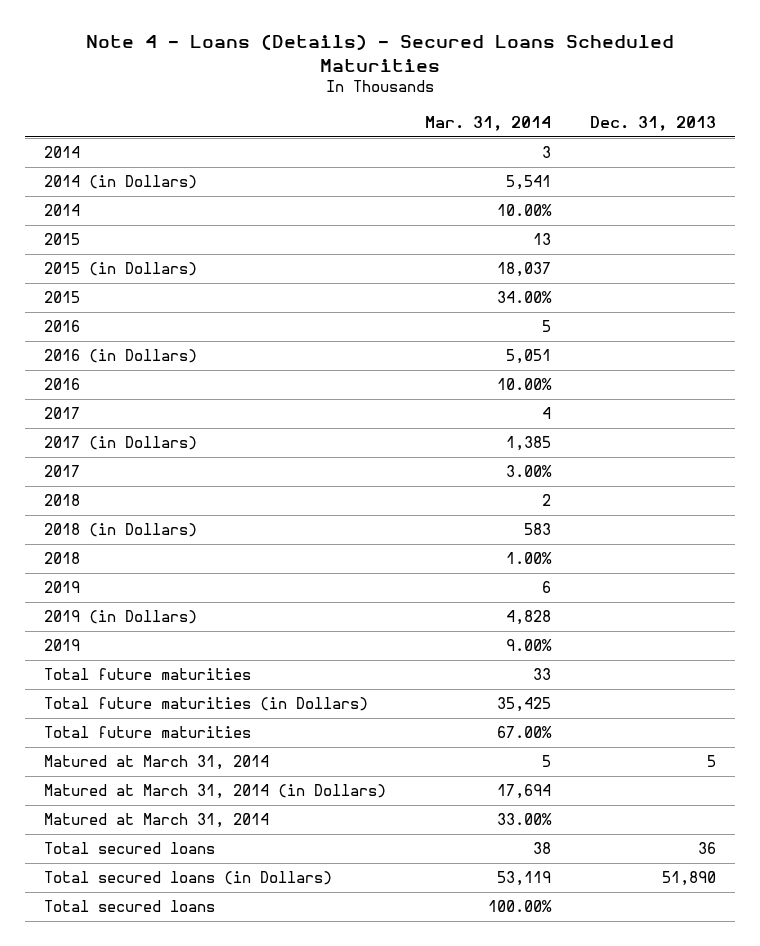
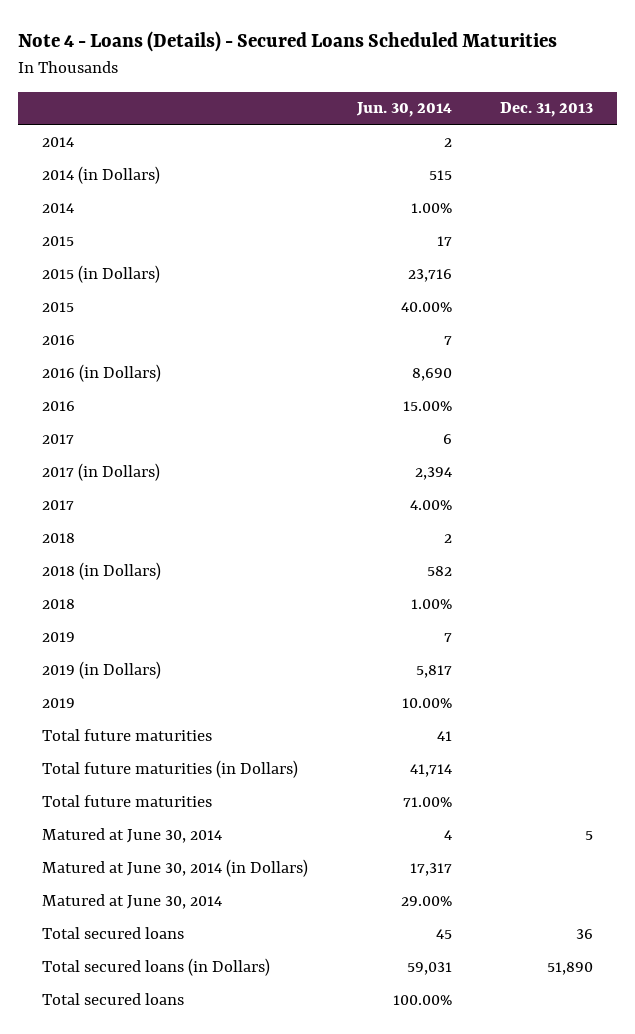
[424,115,551,131] Mar. 31, 2014 -> none
none -> [355,102,452,118] Jun. 30, 2014
[44,755,270,771] Matured at March 31, 2014 -> [42,827,223,843] Matured at June 30, 2014
[44,784,387,800] Matured at March 31, 2014 (in Dollars) -> [42,858,309,877] Matured at June 30, 2014 (in Dollars)
[44,813,270,829] Matured at March 31, 2014 -> [42,893,223,909] Matured at June 30, 2014

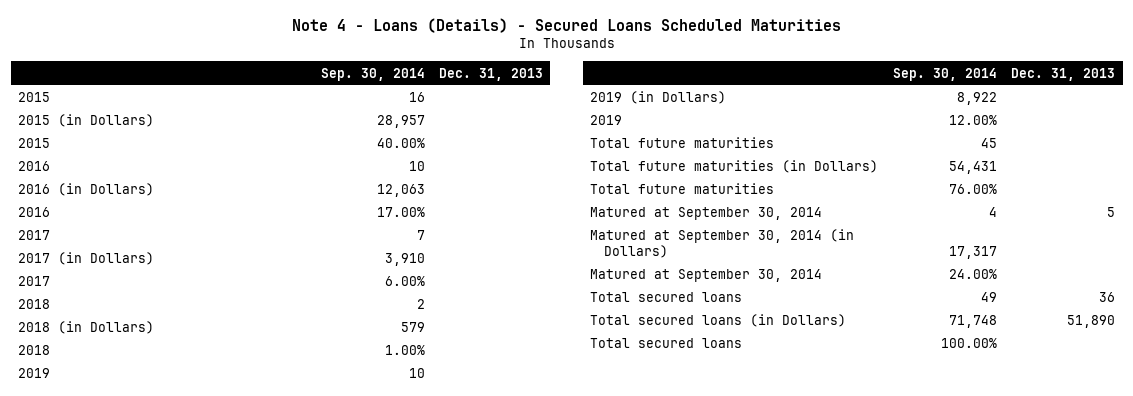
[355,102,452,118] Jun. 30, 2014 -> none
none -> [320,67,425,81] Sep. 30, 2014
[42,136,75,147] 2014 -> none
[42,165,161,184] 2014 (in Dollars) -> none
[42,202,75,213] 2014 -> none
[42,827,223,843] Matured at June 30, 2014 -> [590,207,823,221] Matured at September 30, 2014
[42,858,309,877] Matured at June 30, 2014 (in Dollars) -> [590,229,855,259] Matured at September 30, 2014 (in Dollars)
[42,893,223,909] Matured at June 30, 2014 -> [590,269,823,283] Matured at September 30, 2014

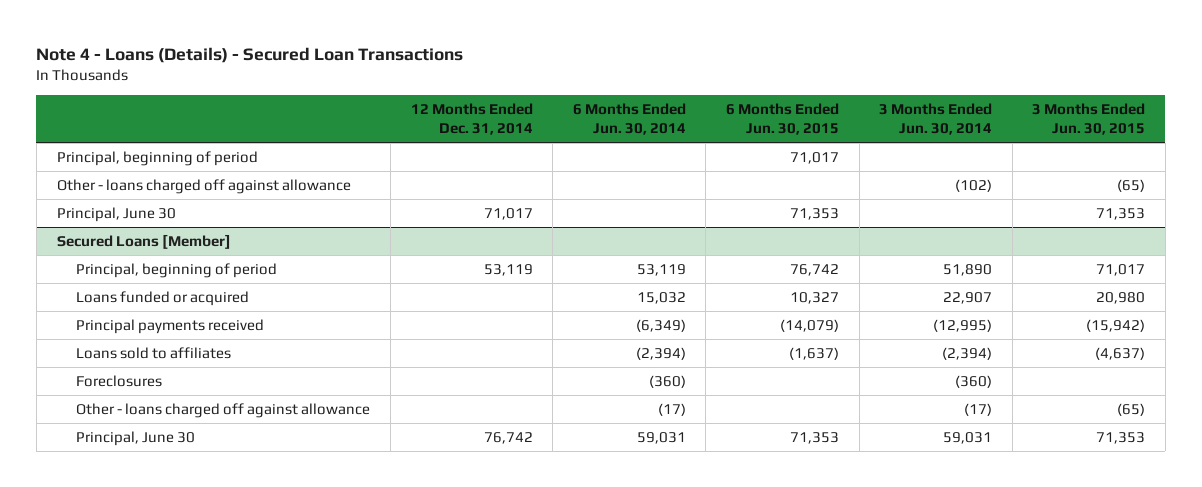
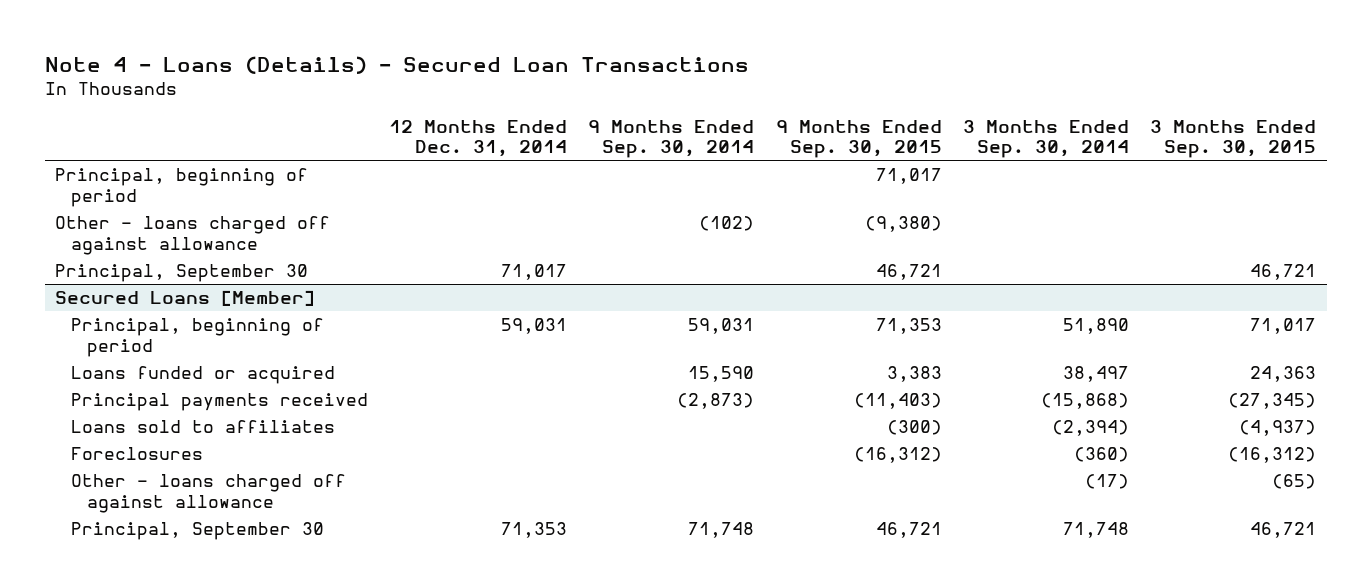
[572,103,686,136] 6 Months Ended Jun. 30, 2014 -> none
[725,103,839,136] 6 Months Ended Jun. 30, 2015 -> none
[879,103,993,136] 3 Months Ended Jun. 30, 2014 -> none
[1032,103,1146,136] 3 Months Ended Jun. 30, 2015 -> none
none -> [588,119,755,159] 9 Months Ended Sep. 30, 2014
none -> [775,119,942,159] 9 Months Ended Sep. 30, 2015
none -> [962,119,1129,159] 3 Months Ended Sep. 30, 2014
none -> [1150,119,1317,159] 3 Months Ended Sep. 30, 2015
[56,206,176,222] Principal, June 30 -> [55,264,309,283] Principal, September 30
[483,263,533,276] 53,119 -> [501,318,568,335] 59,031
[76,430,196,446] Principal, June 30 -> [71,522,325,541] Principal, September 30
[483,431,533,444] 76,742 -> [501,522,568,539] 71,353

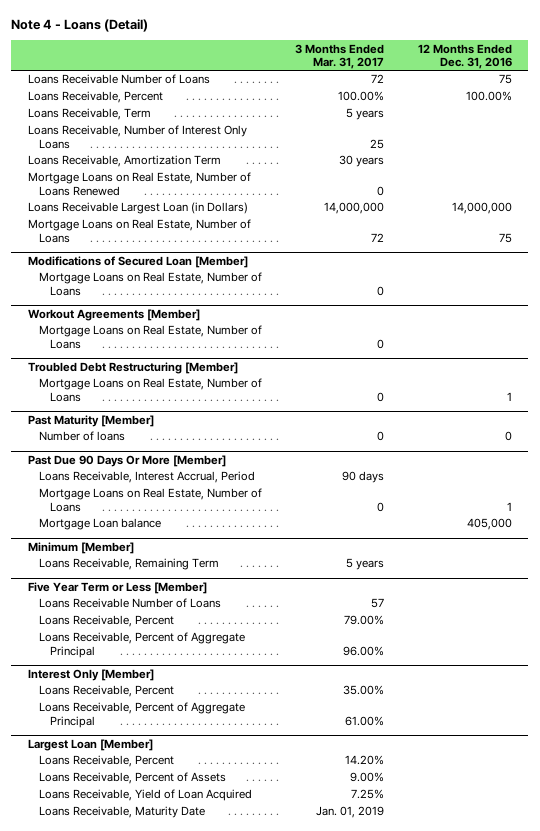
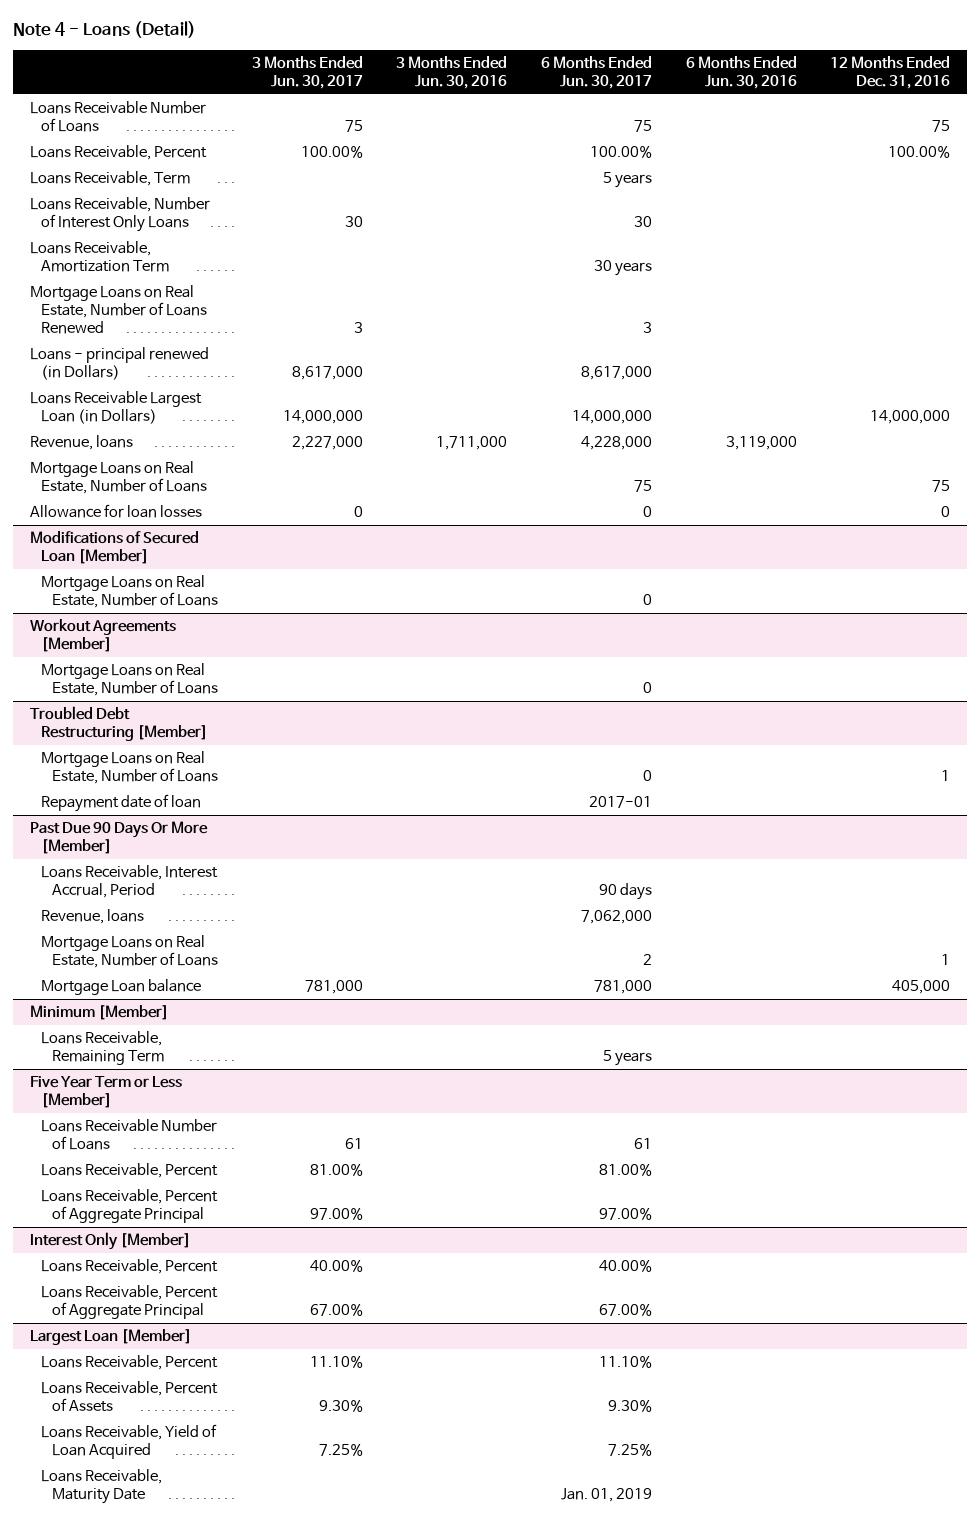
[295,43,385,70] 3 Months Ended Mar. 31, 2017 -> none
none -> [251,56,363,89] 3 Months Ended Jun. 30, 2017
none -> [396,56,508,89] 3 Months Ended Jun. 30, 2016
none -> [541,56,653,89] 6 Months Ended Jun. 30, 2017
none -> [685,56,797,89] 6 Months Ended Jun. 30, 2016
none -> [29,347,209,381] Loans - principal renewed (in Dollars)
none -> [29,435,133,451] Revenue, loans
none -> [29,504,202,519] Allowance for loan losses
[28,415,155,428] Past Maturity [Member] -> none
[39,431,126,442] Number of loans -> none
none -> [40,794,201,813] Repayment date of loan
none -> [40,909,144,925] Revenue, loans

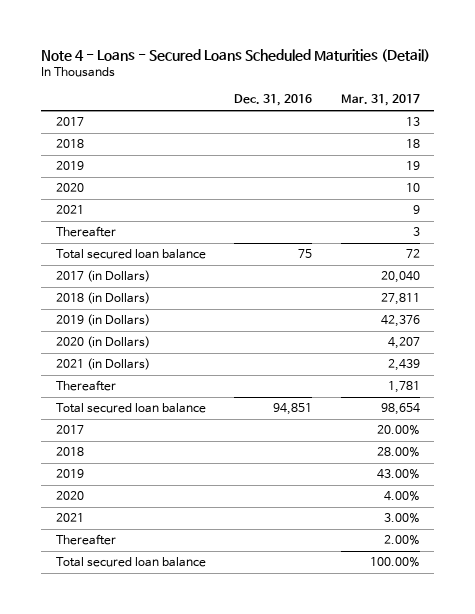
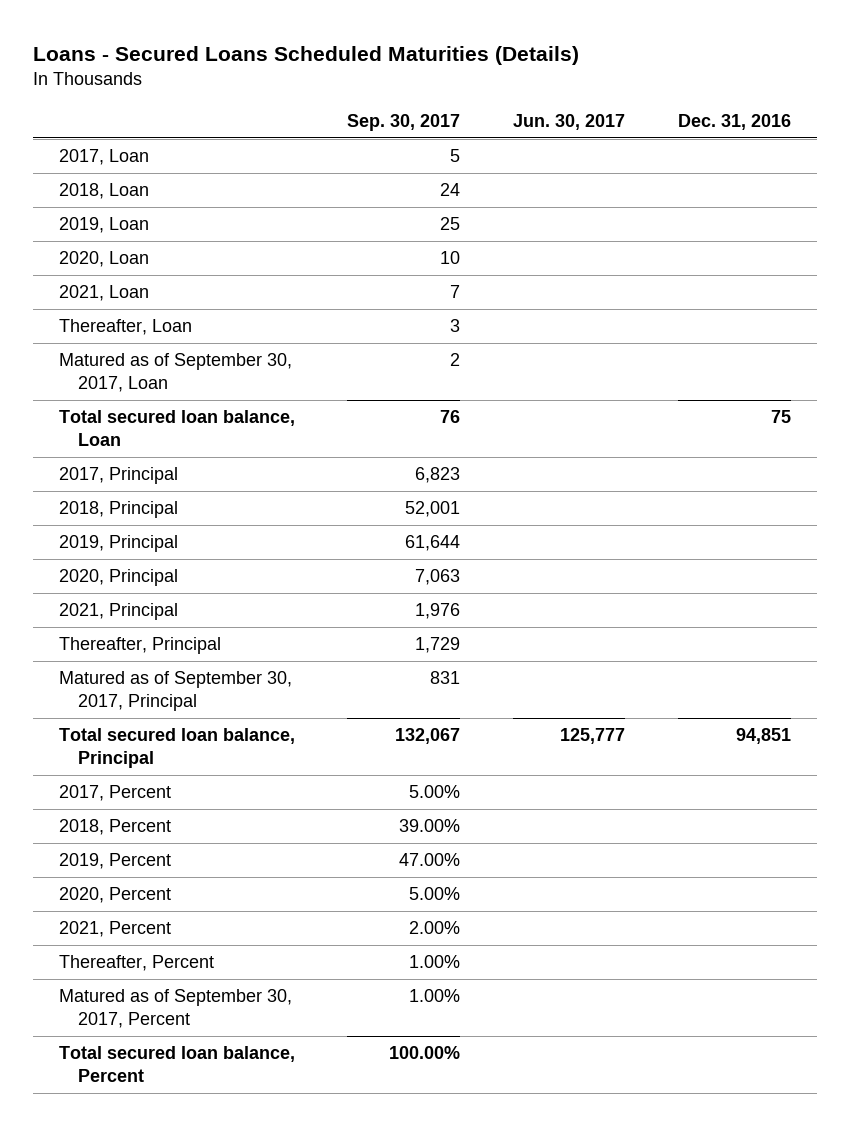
[41,48,431,62] Note 4 - Loans - Secured Loans Scheduled Maturities (Detail) -> [32,45,579,65] Loans - Secured Loans Scheduled Maturities (Details)
[340,94,420,107] Mar. 31, 2017 -> none
none -> [347,113,461,131] Sep. 30, 2017
none -> [513,113,626,130] Jun. 30, 2017
[55,117,84,127] 2017 -> [58,149,149,166] 2017, Loan
[55,139,84,149] 2018 -> [58,183,149,200] 2018, Loan
[55,161,84,171] 2019 -> [58,217,149,234] 2019, Loan
[55,183,84,193] 2020 -> [58,251,149,268] 2020, Loan
[55,205,84,215] 2021 -> [58,285,149,302] 2021, Loan
[55,226,116,238] Thereafter -> [58,319,192,336] Thereafter, Loan
none -> [58,353,292,393] Matured as of September 30, 2017, Loan
[55,249,206,260] Total secured loan balance -> [58,410,295,447] Total secured loan balance, Loan
[55,270,150,283] 2017 (in Dollars) -> [58,467,178,485] 2017, Principal
[55,292,150,305] 2018 (in Dollars) -> [58,501,178,519] 2018, Principal
[55,314,150,327] 2019 (in Dollars) -> [58,535,178,553] 2019, Principal
[55,336,150,349] 2020 (in Dollars) -> [58,569,178,587] 2020, Principal
[55,358,150,371] 2021 (in Dollars) -> [58,603,178,621] 2021, Principal
[55,380,116,392] Thereafter -> [58,637,221,655] Thereafter, Principal
none -> [58,671,292,712] Matured as of September 30, 2017, Principal
[55,403,206,414] Total secured loan balance -> [58,728,295,769] Total secured loan balance, Principal
[55,425,84,435] 2017 -> [58,785,171,802] 2017, Percent
[55,447,84,457] 2018 -> [58,819,171,836] 2018, Percent
[55,469,84,479] 2019 -> [58,853,171,870] 2019, Percent
[55,491,84,501] 2020 -> [58,887,171,904] 2020, Percent
[55,513,84,523] 2021 -> [58,921,171,938] 2021, Percent
[55,534,116,546] Thereafter -> [58,955,214,972] Thereafter, Percent
none -> [58,989,292,1029] Matured as of September 30, 2017, Percent
[55,557,206,568] Total secured loan balance -> [58,1046,295,1083] Total secured loan balance, Percent

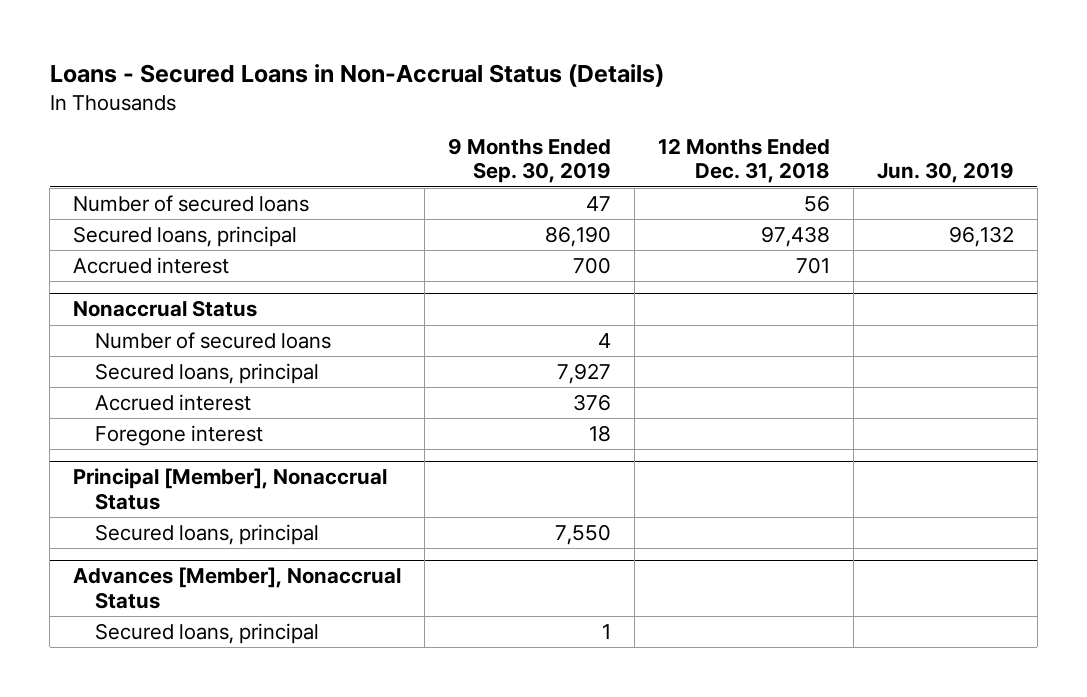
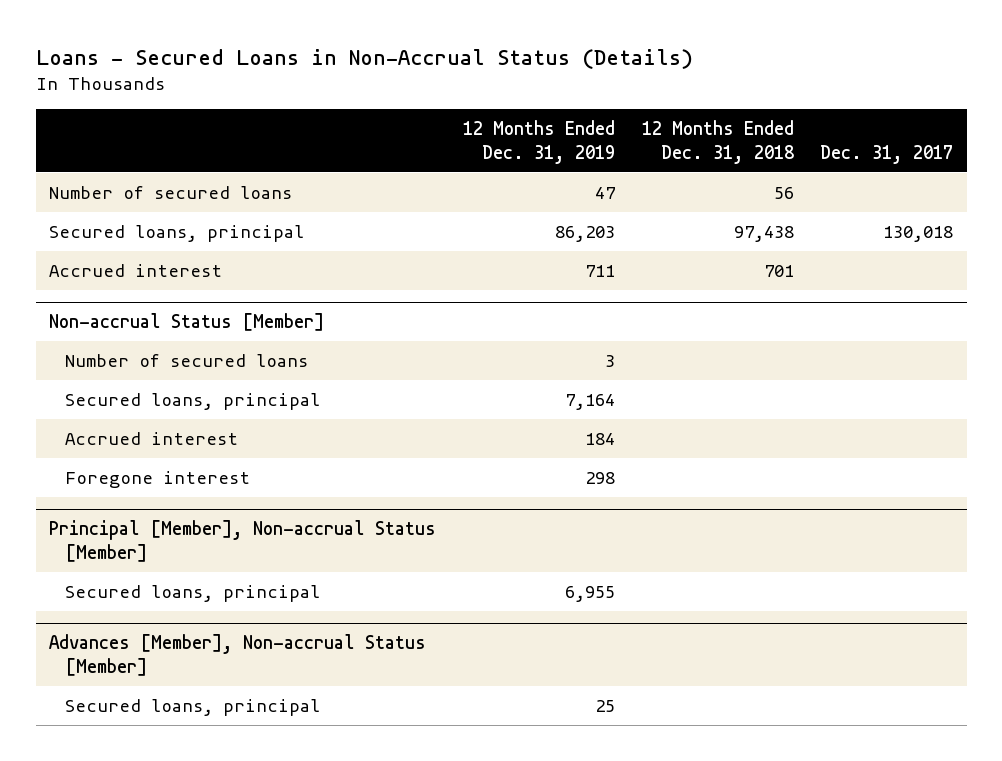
[448,137,612,184] 9 Months Ended Sep. 30, 2019 -> none
[876,162,1014,184] Jun. 30, 2019 -> none
none -> [462,119,615,164] 12 Months Ended Dec. 31, 2019
none -> [820,144,954,164] Dec. 31, 2017
[73,300,258,318] Nonaccrual Status -> [49,313,325,332] Non-accrual Status [Member]
[73,468,388,510] Principal [Member], Nonaccrual Status -> none
[94,524,319,546] Secured loans, principal -> none
[73,567,402,609] Advances [Member], Nonaccrual Status -> none
[94,623,319,645] Secured loans, principal -> none
none -> [49,520,437,563] Principal [Member], Non-accrual Status [Member]
none -> [65,584,321,602] Secured loans, principal
none -> [49,634,427,677] Advances [Member], Non-accrual Status [Member]
none -> [65,698,321,716] Secured loans, principal

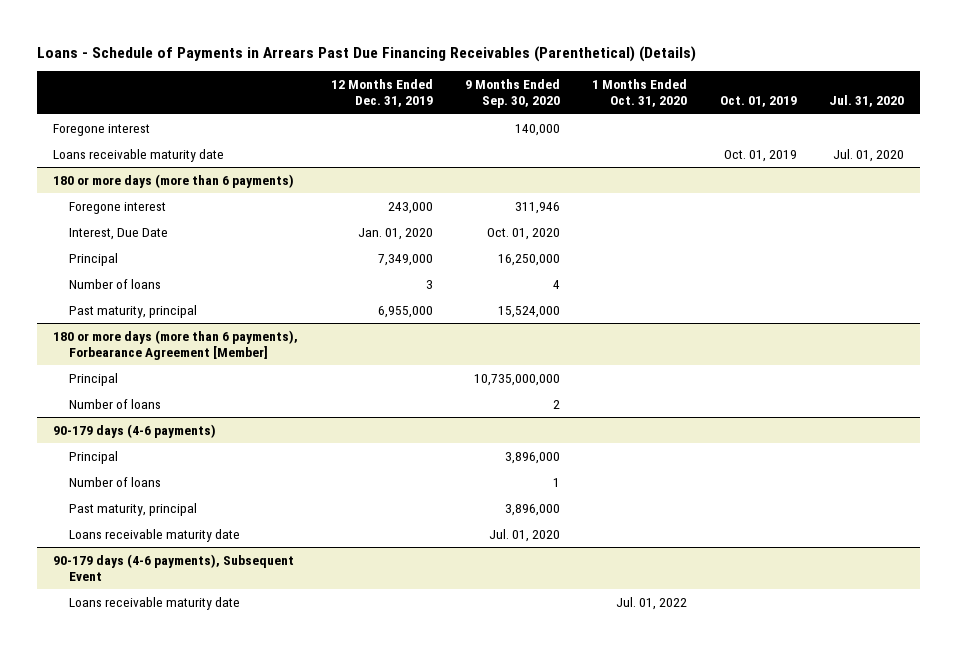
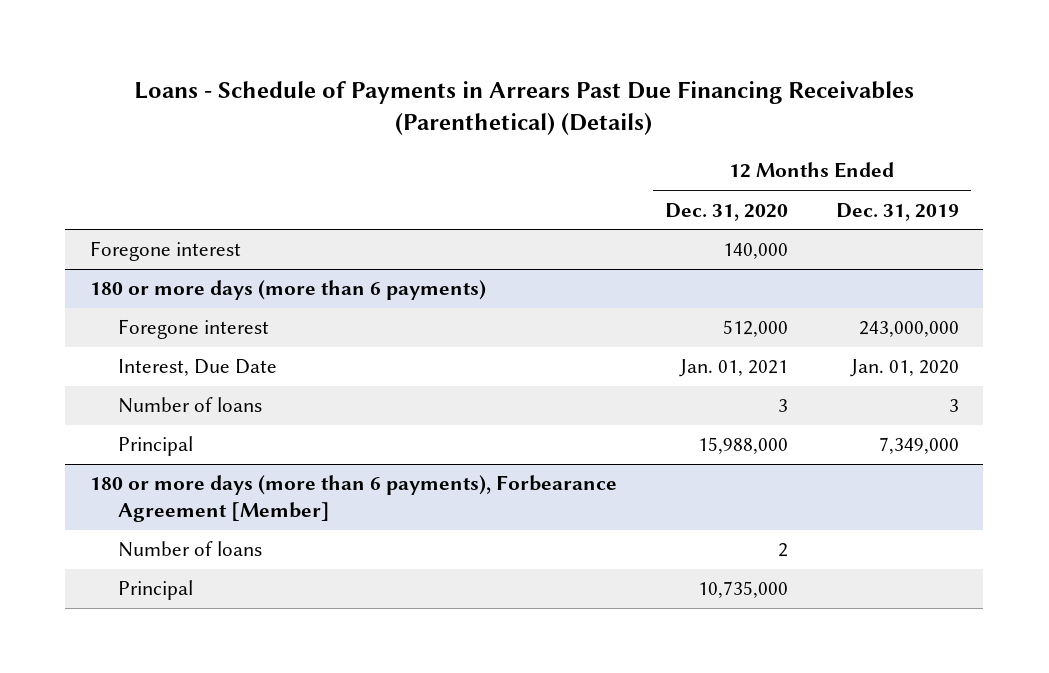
[464,79,560,109] 9 Months Ended Sep. 30, 2020 -> none
[592,79,688,108] 1 Months Ended Oct. 31, 2020 -> none
[719,96,797,108] Oct. 01, 2019 -> none
[829,95,905,108] Jul. 31, 2020 -> none
none -> [664,202,788,221] Dec. 31, 2020
[53,148,225,162] Loans receivable maturity date -> none
[387,201,433,214] 243,000 -> [859,321,960,338] 243,000,000
[68,304,197,318] Past maturity, principal -> none
[68,252,118,266] Principal -> [117,436,193,457] Principal
[53,423,217,438] 90-179 days (4-6 payments) -> none
[68,450,118,464] Principal -> none
[68,476,161,487] Number of loans -> none
[68,502,197,516] Past maturity, principal -> none
[68,528,240,542] Loans receivable maturity date -> none
[53,553,295,581] 90-179 days (4-6 payments), Subsequent Event -> none
[68,596,240,610] Loans receivable maturity date -> none
[68,372,118,386] Principal -> [117,580,193,601] Principal

